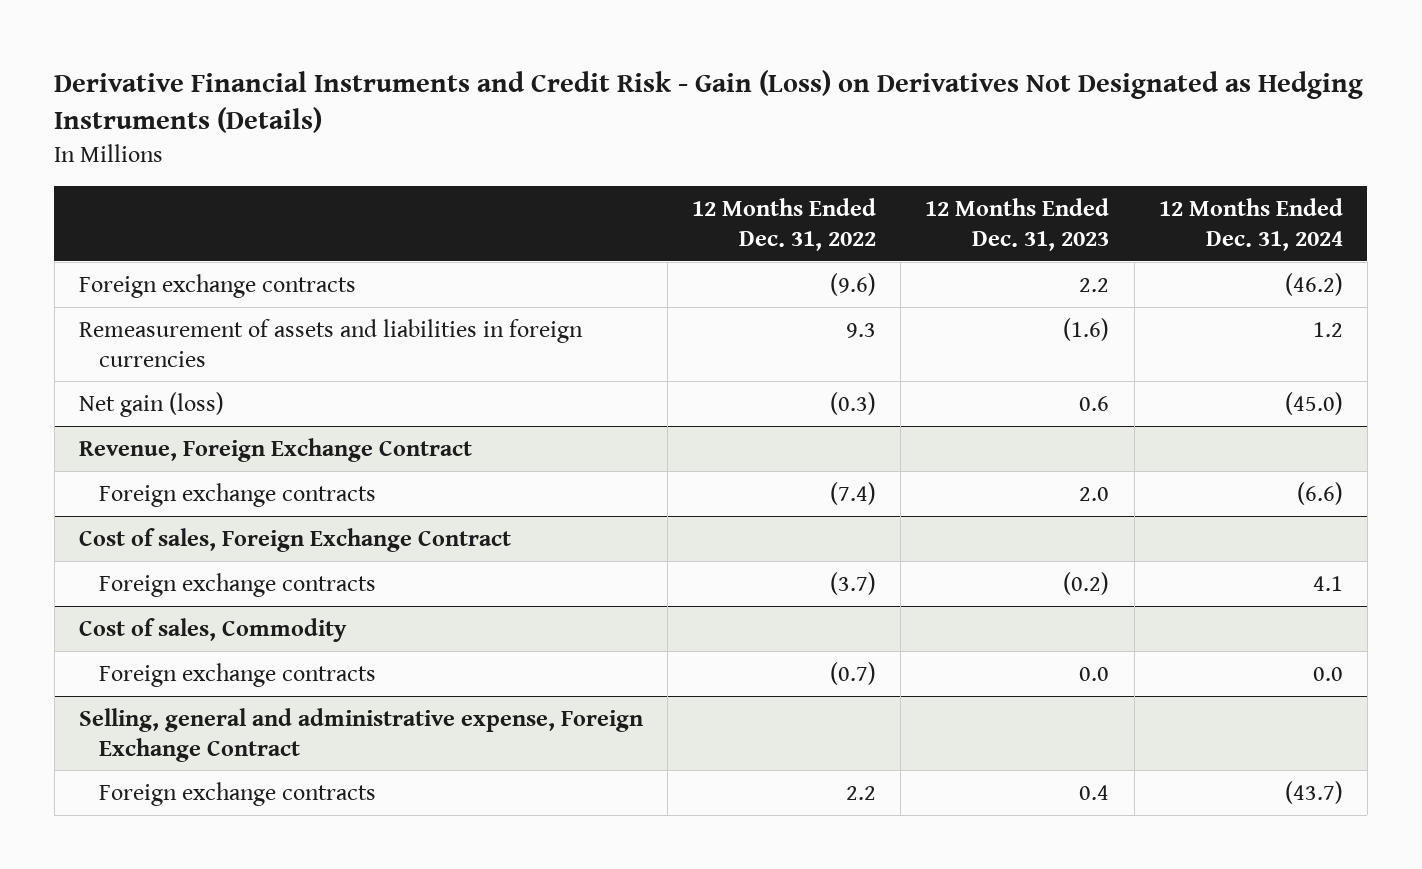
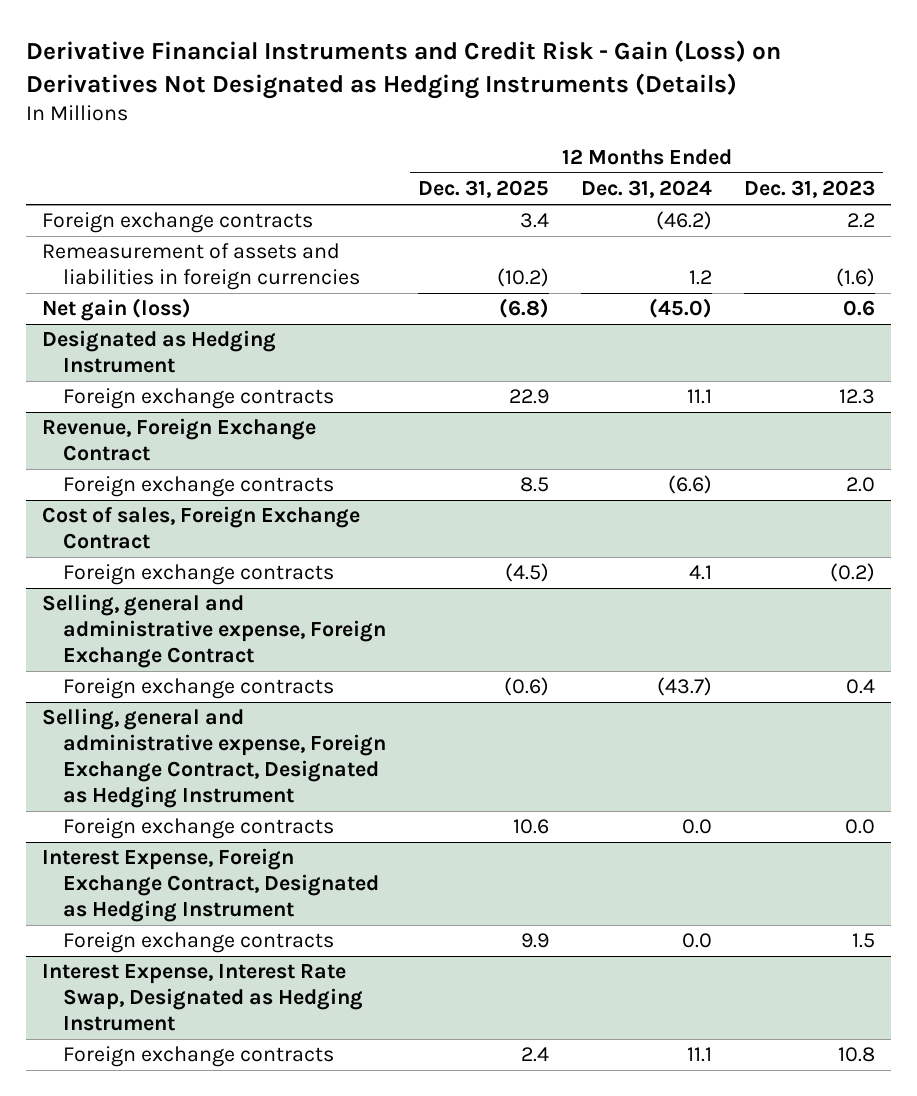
[692,197,877,251] 12 Months Ended Dec. 31, 2022 -> none
none -> [418,180,550,199] Dec. 31, 2025
none -> [41,330,276,374] Designated as Hedging Instrument
none -> [63,388,335,410] Foreign exchange contracts
[79,617,348,642] Cost of sales, Commodity -> none
[98,662,376,687] Foreign exchange contracts -> none
none -> [41,708,387,808] Selling, general and administrative expense, Foreign Exchange Contract, Designated as Hedging Instrument
none -> [63,818,335,840] Foreign exchange contracts
none -> [41,848,380,923] Interest Expense, Foreign Exchange Contract, Designated as Hedging Instrument
none -> [63,932,335,954] Foreign exchange contracts
none -> [41,964,364,1032] Interest Expense, Interest Rate Swap, Designated as Hedging Instrument
none -> [63,1046,335,1068] Foreign exchange contracts

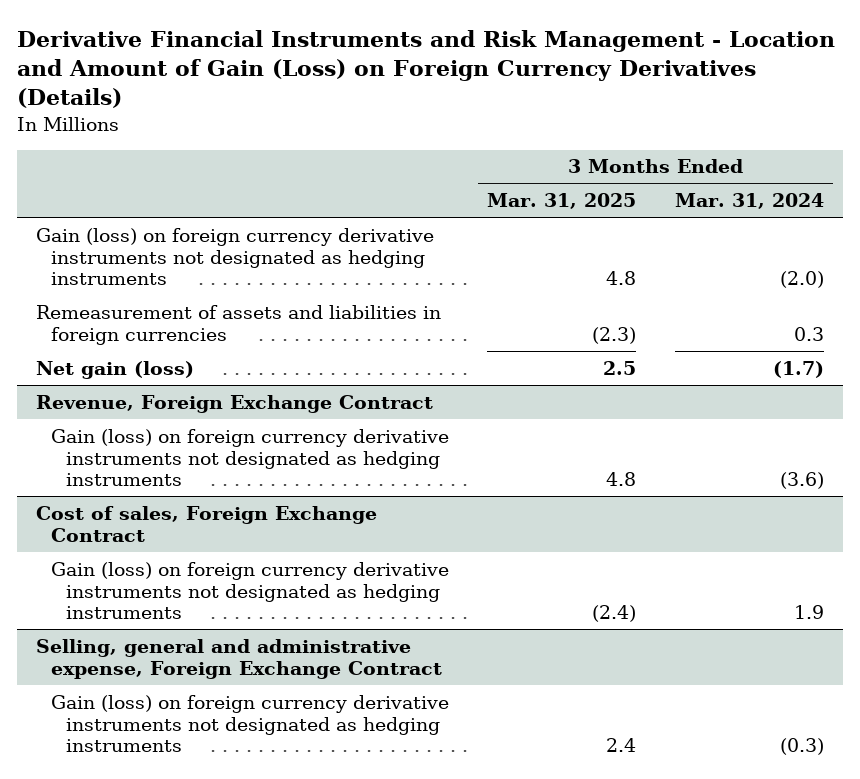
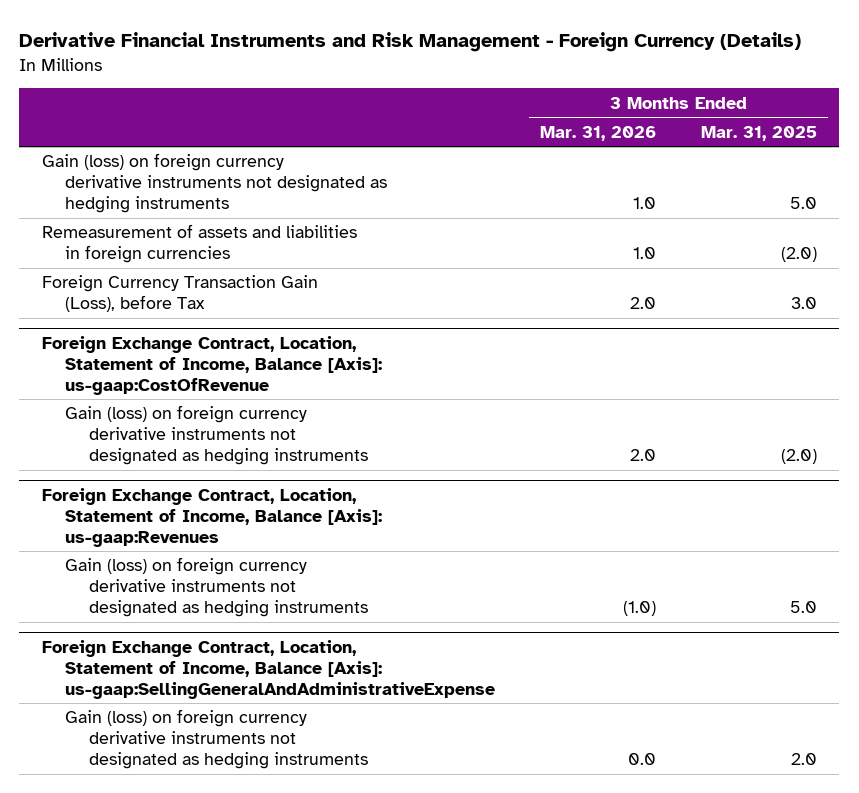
[17,29,836,109] Derivative Financial Instruments and Risk Management - Location and Amount of Gain (Loss) on Foreign Currency Derivatives (Details) -> [19,31,802,52] Derivative Financial Instruments and Risk Management - Foreign Currency (Details)
[674,193,824,210] Mar. 31, 2024 -> none
none -> [540,125,657,141] Mar. 31, 2026
[36,394,434,413] Revenue, Foreign Exchange Contract -> none
[36,505,378,542] Cost of sales, Foreign Exchange Contract -> none
[36,638,443,679] Selling, general and administrative expense, Foreign Exchange Contract -> none
[606,271,637,286] 4.8 -> [789,197,817,210] 5.0
[592,326,637,344] (2.3) -> [780,247,817,263] (2.0)
[36,360,195,379] Net gain (loss) -> [41,275,318,313] Foreign Currency Transaction Gain (Loss), before Tax
[603,360,637,375] 2.5 -> [790,297,817,310] 3.0
none -> [41,335,383,395] Foreign Exchange Contract, Location, Statement of Income, Balance [Axis]: us-gaap:CostOfRevenue
[606,472,637,487] 4.8 -> [780,449,817,465] (2.0)
none -> [41,487,383,547] Foreign Exchange Contract, Location, Statement of Income, Balance [Axis]: us-gaap:Revenues
[592,605,637,623] (2.4) -> [789,601,817,614] 5.0
none -> [41,639,496,699] Foreign Exchange Contract, Location, Statement of Income, Balance [Axis]: us-gaap:SellingGeneralAndAdministrativeExpense
[606,738,637,753] 2.4 -> [790,753,817,766] 2.0

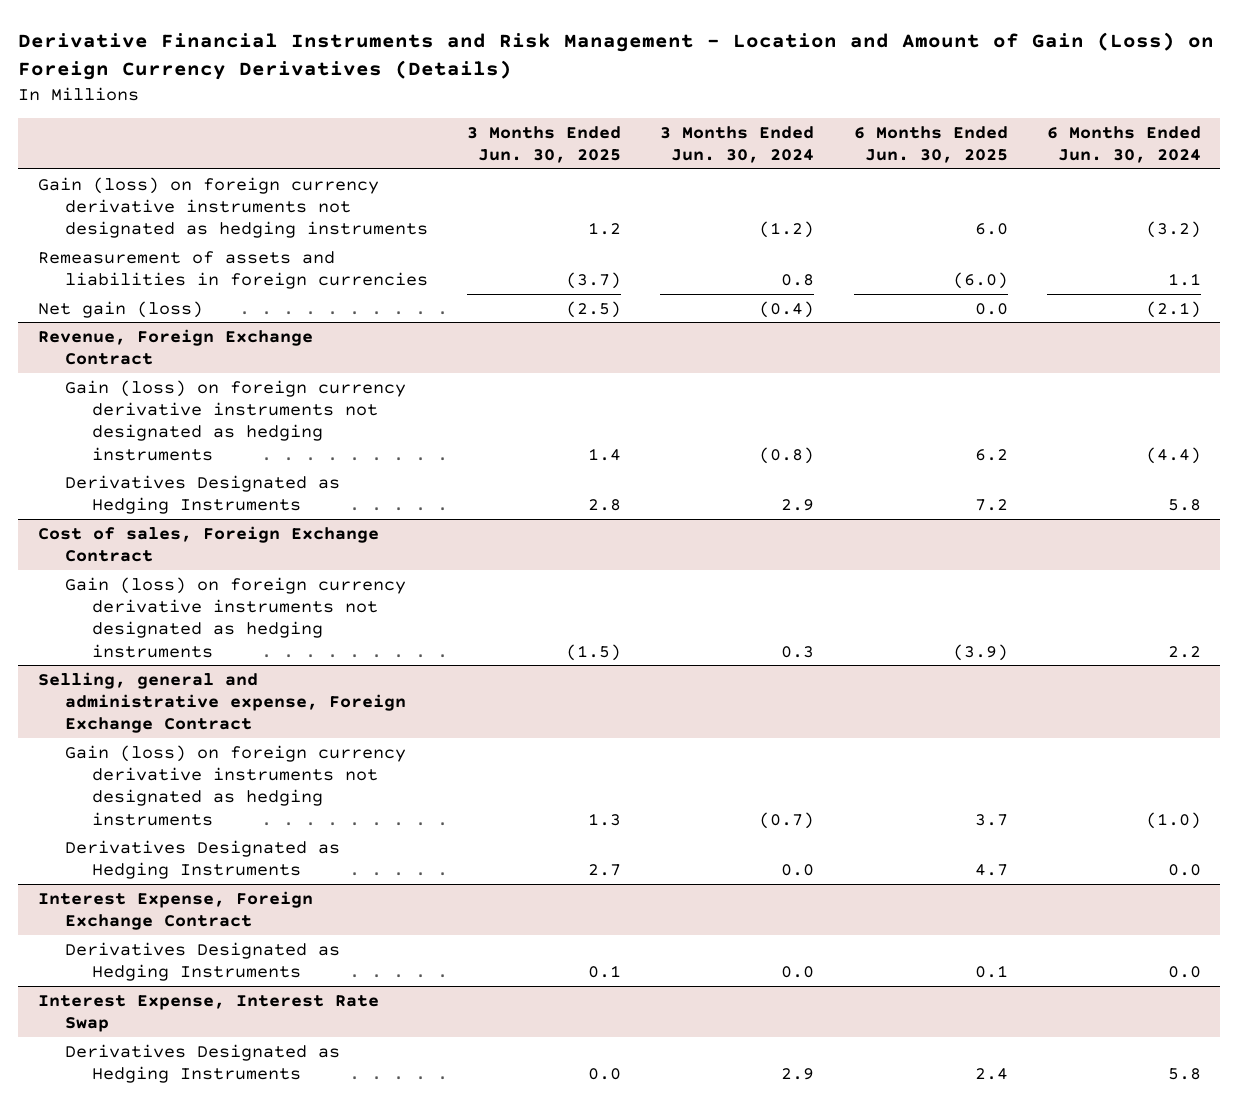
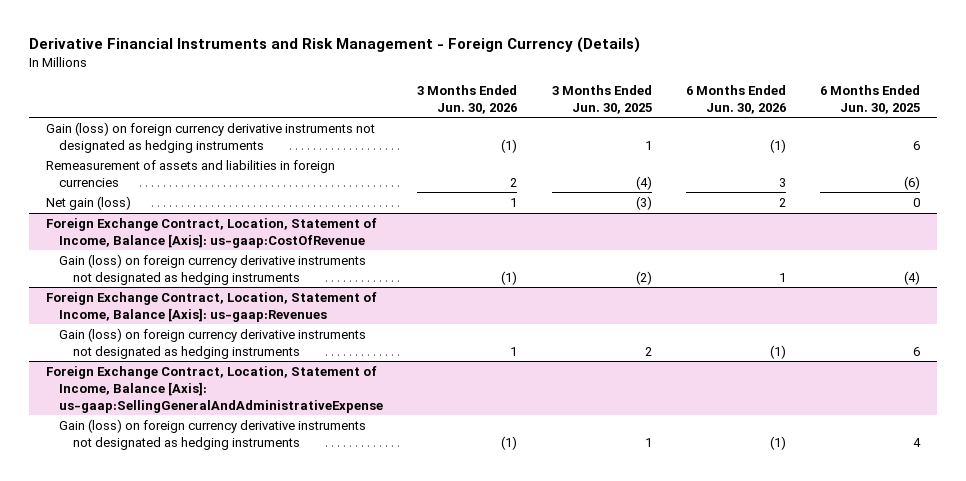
[18,31,1215,81] Derivative Financial Instruments and Risk Management - Location and Amount of Gain (Loss) on Foreign Currency Derivatives (Details) -> [28,37,640,54] Derivative Financial Instruments and Risk Management - Foreign Currency (Details)
[660,125,815,164] 3 Months Ended Jun. 30, 2024 -> none
[1046,125,1201,164] 6 Months Ended Jun. 30, 2024 -> none
none -> [417,84,518,114] 3 Months Ended Jun. 30, 2026
none -> [685,84,786,114] 6 Months Ended Jun. 30, 2026
[37,328,313,365] Revenue, Foreign Exchange Contract -> none
[65,474,341,514] Derivatives Designated as Hedging Instruments -> none
[37,525,379,562] Cost of sales, Foreign Exchange Contract -> none
[37,671,407,734] Selling, general and administrative expense, Foreign Exchange Contract -> none
[65,839,341,879] Derivatives Designated as Hedging Instruments -> none
[37,890,313,930] Interest Expense, Foreign Exchange Contract -> none
[65,941,341,981] Derivatives Designated as Hedging Instruments -> none
[37,994,379,1032] Interest Expense, Interest Rate Swap -> none
[65,1043,341,1083] Derivatives Designated as Hedging Instruments -> none
[588,222,622,236] 1.2 -> [644,140,652,150] 1
[974,223,1008,236] 6.0 -> [913,140,921,150] 6
[566,271,622,289] (3.7) -> [635,175,652,190] (4)
[952,271,1008,289] (6.0) -> [904,175,921,190] (6)
[566,300,622,318] (2.5) -> [635,195,652,210] (3)
[974,302,1008,315] 0.0 -> [913,197,921,207] 0
none -> [45,217,377,248] Foreign Exchange Contract, Location, Statement of Income, Balance [Axis]: us-gaap:CostOfRevenue
[588,447,622,461] 1.4 -> [635,270,652,285] (2)
[974,448,1008,461] 6.2 -> [904,270,921,285] (4)
none -> [45,291,377,322] Foreign Exchange Contract, Location, Statement of Income, Balance [Axis]: us-gaap:Revenues
[566,643,622,661] (1.5) -> [644,346,652,356] 2
[952,643,1008,661] (3.9) -> [913,346,921,356] 6
none -> [45,365,384,413] Foreign Exchange Contract, Location, Statement of Income, Balance [Axis]: us-gaap:SellingGeneralAndAdministrativeExpense
[588,812,622,826] 1.3 -> [644,437,652,447] 1
[974,813,1008,826] 3.7 -> [913,437,922,447] 4

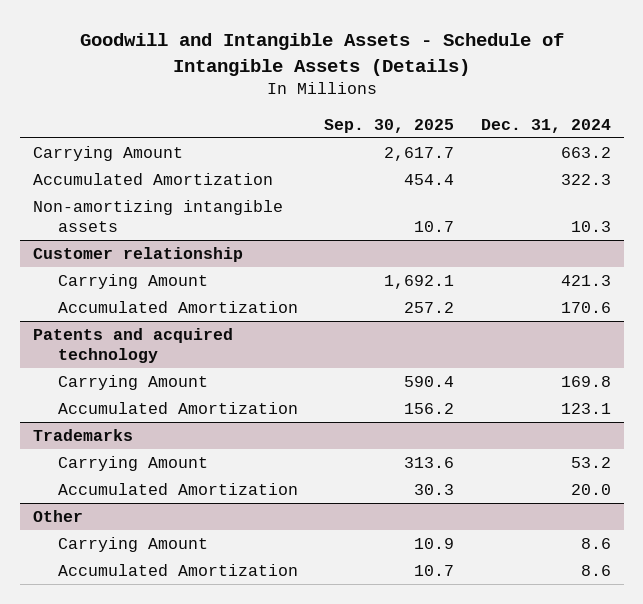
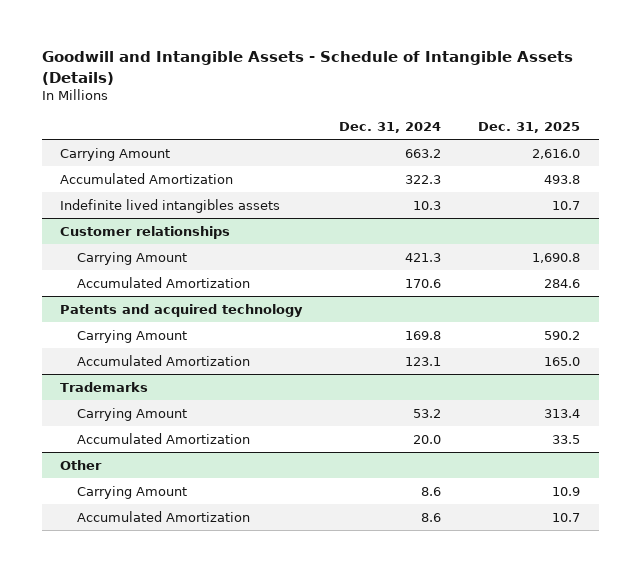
[324,118,455,133] Sep. 30, 2025 -> none
none -> [478,122,581,134] Dec. 31, 2025
[32,200,283,233] Non-amortizing intangible assets -> [60,198,281,213] Indefinite lived intangibles assets
[32,247,243,263] Customer relationship -> [60,225,231,239] Customer relationships

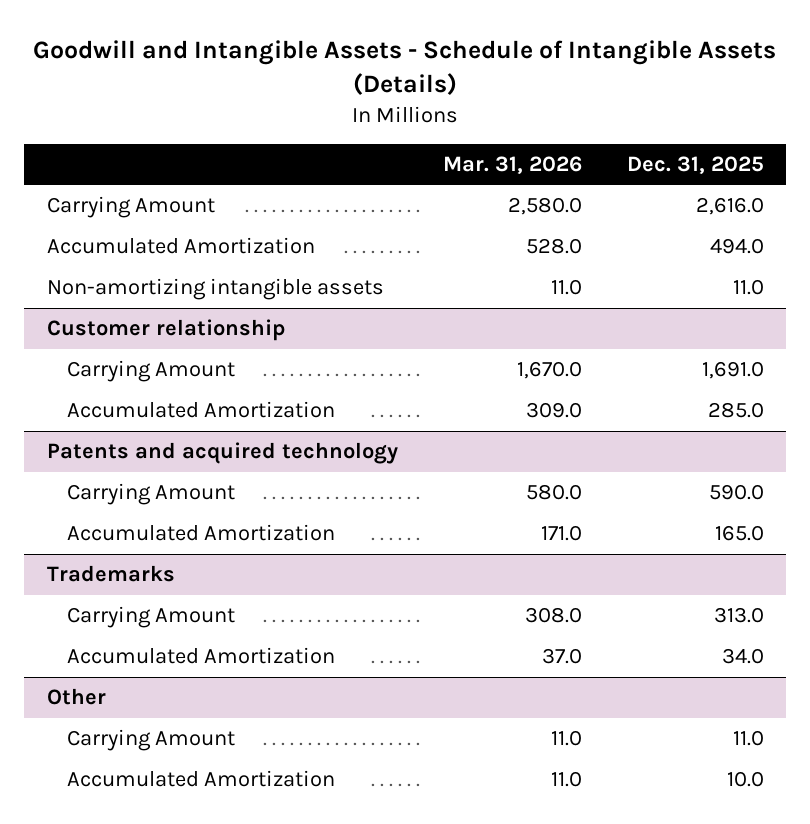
[339,122,442,134] Dec. 31, 2024 -> none
none -> [442,155,582,174] Mar. 31, 2026
[60,198,281,213] Indefinite lived intangibles assets -> none
[544,174,581,184] 493.8 -> [709,238,764,255] 494.0
none -> [46,278,384,301] Non-amortizing intangible assets
[60,225,231,239] Customer relationships -> [46,319,285,342] Customer relationship
[532,252,581,263] 1,690.8 -> [701,361,764,380] 1,691.0
[544,278,581,288] 284.6 -> [707,402,764,419] 285.0
[544,330,581,340] 590.2 -> [708,484,764,501] 590.0
[544,408,581,418] 313.4 -> [713,607,764,624] 313.0
[552,434,581,444] 33.5 -> [721,648,764,665] 34.0
[552,486,581,496] 10.9 -> [732,730,764,747] 11.0
[552,512,581,522] 10.7 -> [726,771,764,788] 10.0

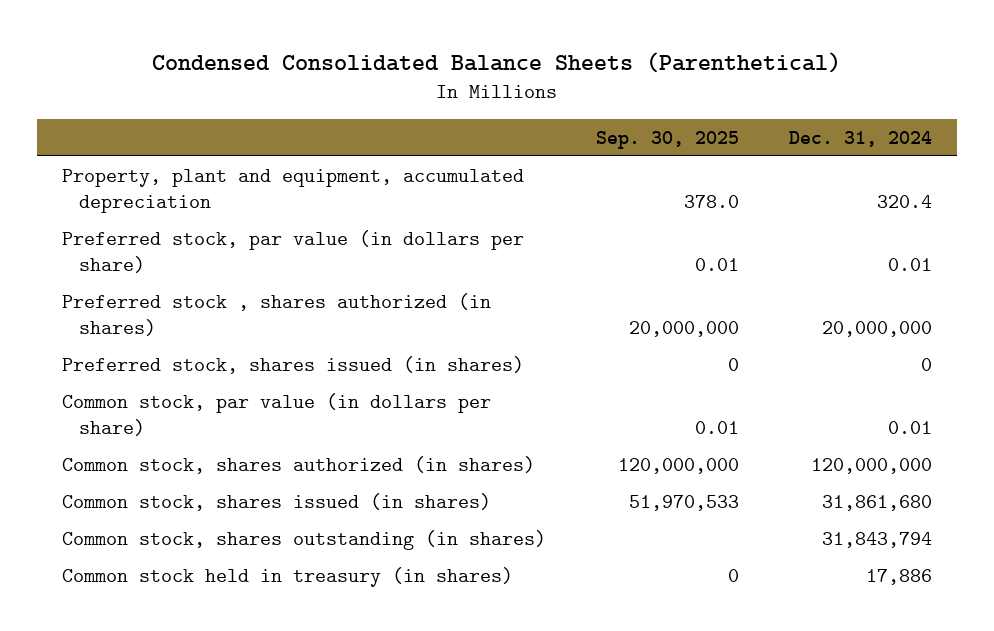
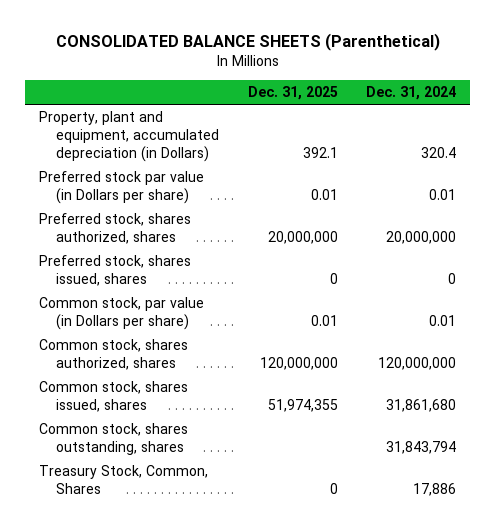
[151,51,841,73] Condensed Consolidated Balance Sheets (Parenthetical) -> [55,32,440,51] CONSOLIDATED BALANCE SHEETS (Parenthetical)
[595,131,739,150] Sep. 30, 2025 -> none
none -> [247,86,338,101] Dec. 31, 2025
[61,168,524,214] Property, plant and equipment, accumulated depreciation -> [39,111,220,163] Property, plant and equipment, accumulated depreciation (in Dollars)
[61,229,524,274] Preferred stock, par value (in dollars per share) -> [39,171,205,205] Preferred stock par value (in Dollars per share)
[61,292,491,337] Preferred stock , shares authorized (in shares) -> [39,213,192,245] Preferred stock, shares authorized, shares
[61,355,524,374] Preferred stock, shares issued (in shares) -> [39,255,192,287] Preferred stock, shares issued, shares
[61,392,491,437] Common stock, par value (in dollars per share) -> [39,297,205,331] Common stock, par value (in Dollars per share)
[61,455,535,474] Common stock, shares authorized (in shares) -> [39,339,189,371] Common stock, shares authorized, shares
[61,492,491,511] Common stock, shares issued (in shares) -> [39,381,189,413] Common stock, shares issued, shares
[61,529,546,550] Common stock, shares outstanding (in shares) -> [39,423,189,456] Common stock, shares outstanding, shares
[61,566,513,587] Common stock held in treasury (in shares) -> [39,465,209,495] Treasury Stock, Common, Shares

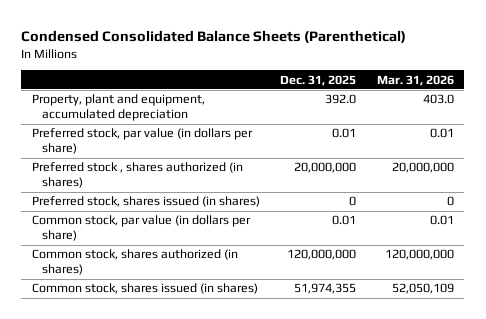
[55,32,440,51] CONSOLIDATED BALANCE SHEETS (Parenthetical) -> [21,29,407,43] Condensed Consolidated Balance Sheets (Parenthetical)
[366,86,457,101] Dec. 31, 2024 -> none
none -> [377,74,455,86] Mar. 31, 2026
[39,423,189,456] Common stock, shares outstanding, shares -> none
[39,465,209,495] Treasury Stock, Common, Shares -> none
[39,111,220,163] Property, plant and equipment, accumulated depreciation (in Dollars) -> [31,94,205,122] Property, plant and equipment, accumulated depreciation
[302,147,338,159] 392.1 -> [325,94,357,105] 392.0
[39,171,205,205] Preferred stock par value (in Dollars per share) -> [31,128,253,155] Preferred stock, par value (in dollars per share)
[39,213,192,245] Preferred stock, shares authorized, shares -> [31,162,243,189] Preferred stock , shares authorized (in shares)
[39,255,192,287] Preferred stock, shares issued, shares -> [31,196,260,208] Preferred stock, shares issued (in shares)
[39,297,205,331] Common stock, par value (in Dollars per share) -> [31,215,251,242] Common stock, par value (in dollars per share)
[39,339,189,371] Common stock, shares authorized, shares -> [31,249,238,276] Common stock, shares authorized (in shares)
[39,381,189,413] Common stock, shares issued, shares -> [31,283,258,295] Common stock, shares issued (in shares)

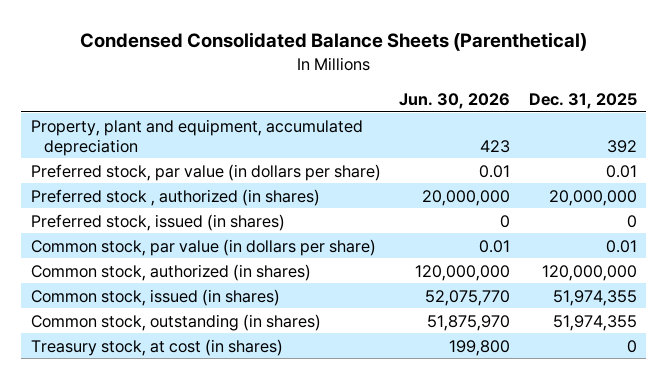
[377,74,455,86] Mar. 31, 2026 -> none
none -> [399,92,511,109] Jun. 30, 2026
[325,94,357,105] 392.0 -> [606,139,637,153] 392
[31,162,243,189] Preferred stock , shares authorized (in shares) -> [30,188,320,206] Preferred stock , authorized (in shares)
[31,196,260,208] Preferred stock, shares issued (in shares) -> [30,213,285,231] Preferred stock, issued (in shares)
[31,249,238,276] Common stock, shares authorized (in shares) -> [30,263,311,281] Common stock, authorized (in shares)
[31,283,258,295] Common stock, shares issued (in shares) -> [30,288,280,306] Common stock, issued (in shares)
none -> [30,313,321,331] Common stock, outstanding (in shares)
none -> [30,338,283,356] Treasury stock, at cost (in shares)

